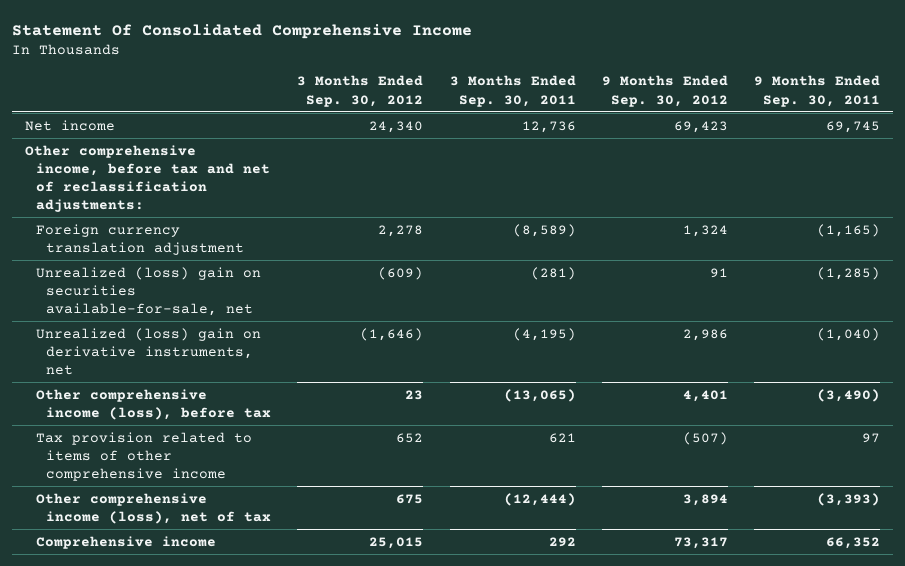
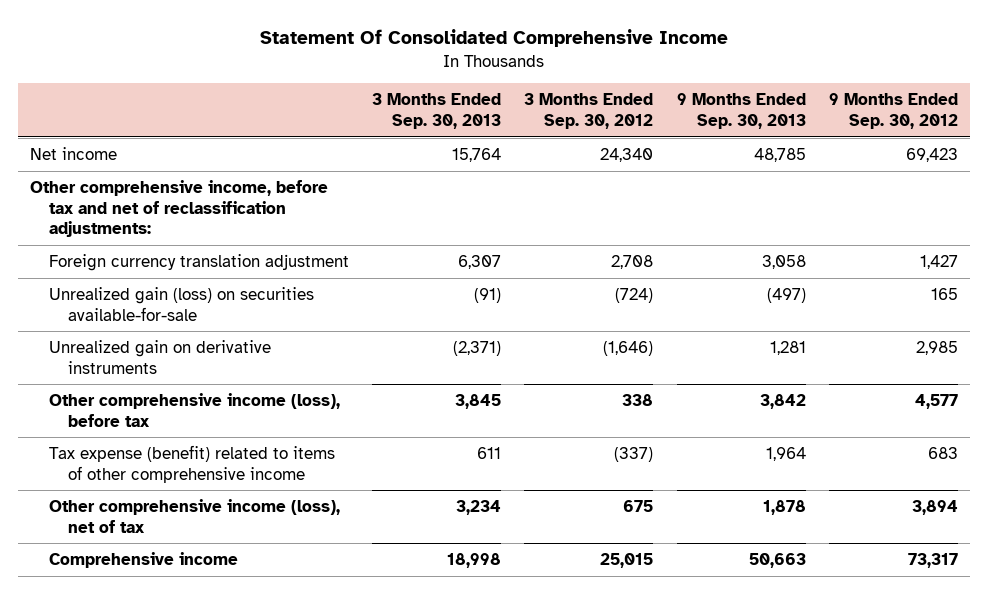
[449,75,576,107] 3 Months Ended Sep. 30, 2011 -> none
[754,75,881,107] 9 Months Ended Sep. 30, 2011 -> none
none -> [372,93,502,129] 3 Months Ended Sep. 30, 2013
none -> [676,93,806,129] 9 Months Ended Sep. 30, 2013
[378,224,424,237] 2,278 -> [611,255,654,270] 2,708
[682,224,728,237] 1,324 -> [919,255,958,270] 1,427
[35,266,261,316] Unrealized (loss) gain on securities available-for-sale, net -> [48,287,314,321] Unrealized gain (loss) on securities available-for-sale
[378,266,424,280] (609) -> [615,288,654,304] (724)
[709,267,728,278] 91 -> [930,288,958,301] 165
[35,327,261,375] Unrealized (loss) gain on derivative instruments, net -> [48,340,271,374] Unrealized gain on derivative instruments
[682,328,728,341] 2,986 -> [915,341,958,356] 2,985
[405,389,424,400] 23 -> [622,394,654,407] 338
[682,389,728,402] 4,401 -> [914,394,958,410] 4,577
[35,431,252,481] Tax provision related to items of other comprehensive income -> [48,445,335,483] Tax expense (benefit) related to items of other comprehensive income
[396,432,424,443] 652 -> [614,447,654,463] (337)
[682,431,728,445] (507) -> [927,447,958,460] 683

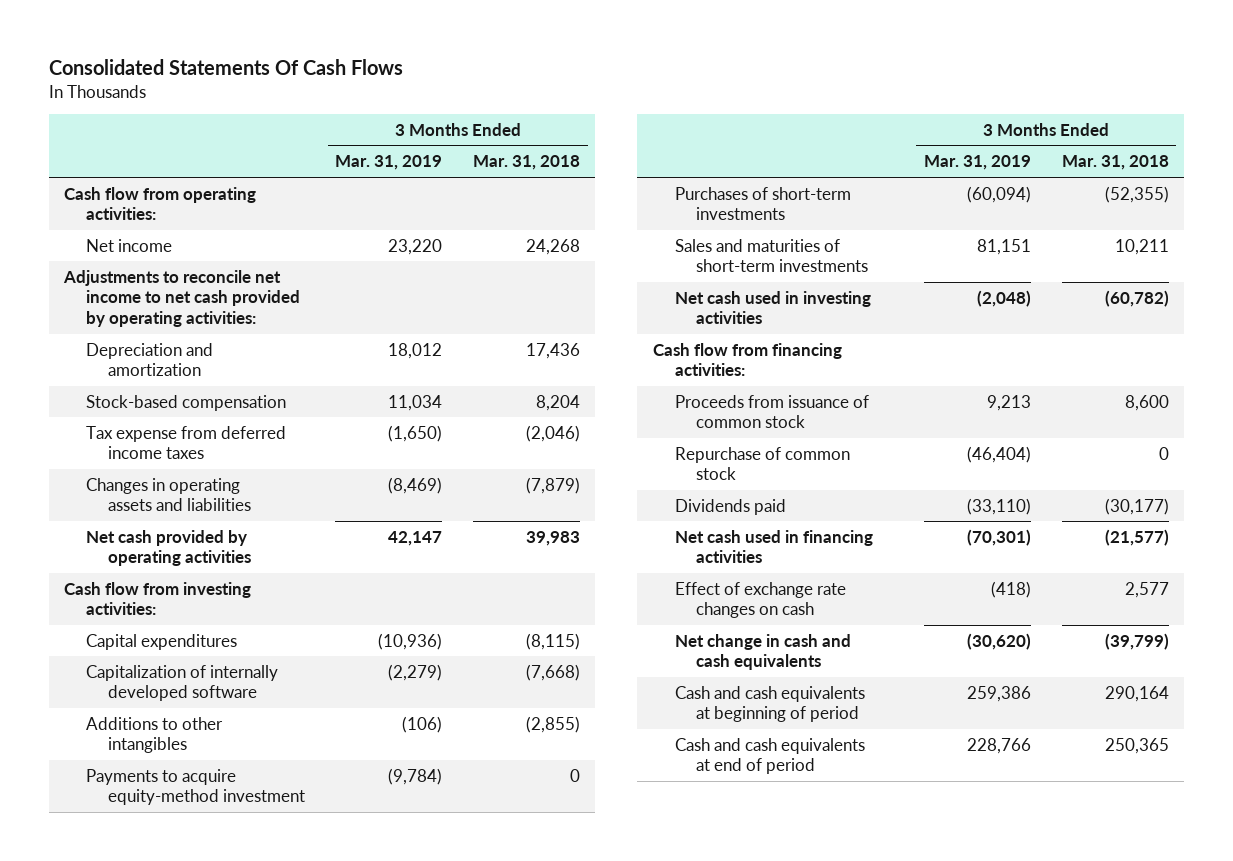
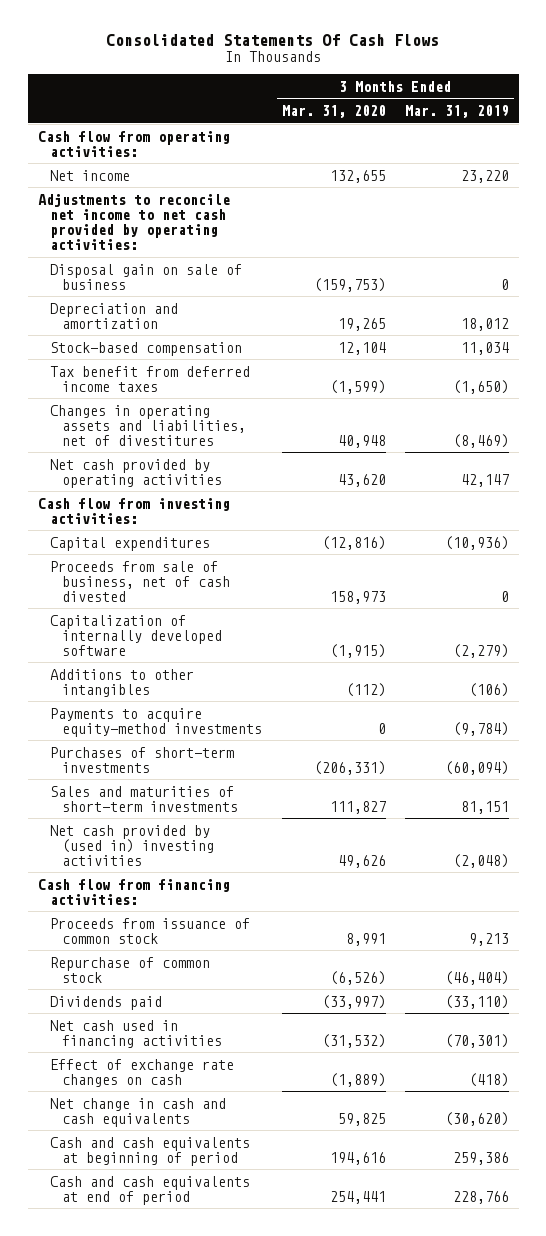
[472,155,580,171] Mar. 31, 2018 -> none
none -> [281,105,386,119] Mar. 31, 2020
none -> [49,263,242,290] Disposal gain on sale of business
[85,425,286,460] Tax expense from deferred income taxes -> [49,365,250,392] Tax benefit from deferred income taxes
[85,477,251,512] Changes in operating assets and liabilities -> [49,404,247,446] Changes in operating assets and liabilities, net of divestitures
none -> [49,560,231,602] Proceeds from sale of business, net of cash divested
[85,768,305,806] Payments to acquire equity-method investment -> [49,707,263,737] Payments to acquire equity-method investments
[674,290,871,325] Net cash used in investing activities -> [49,824,215,866] Net cash provided by (used in) investing activities

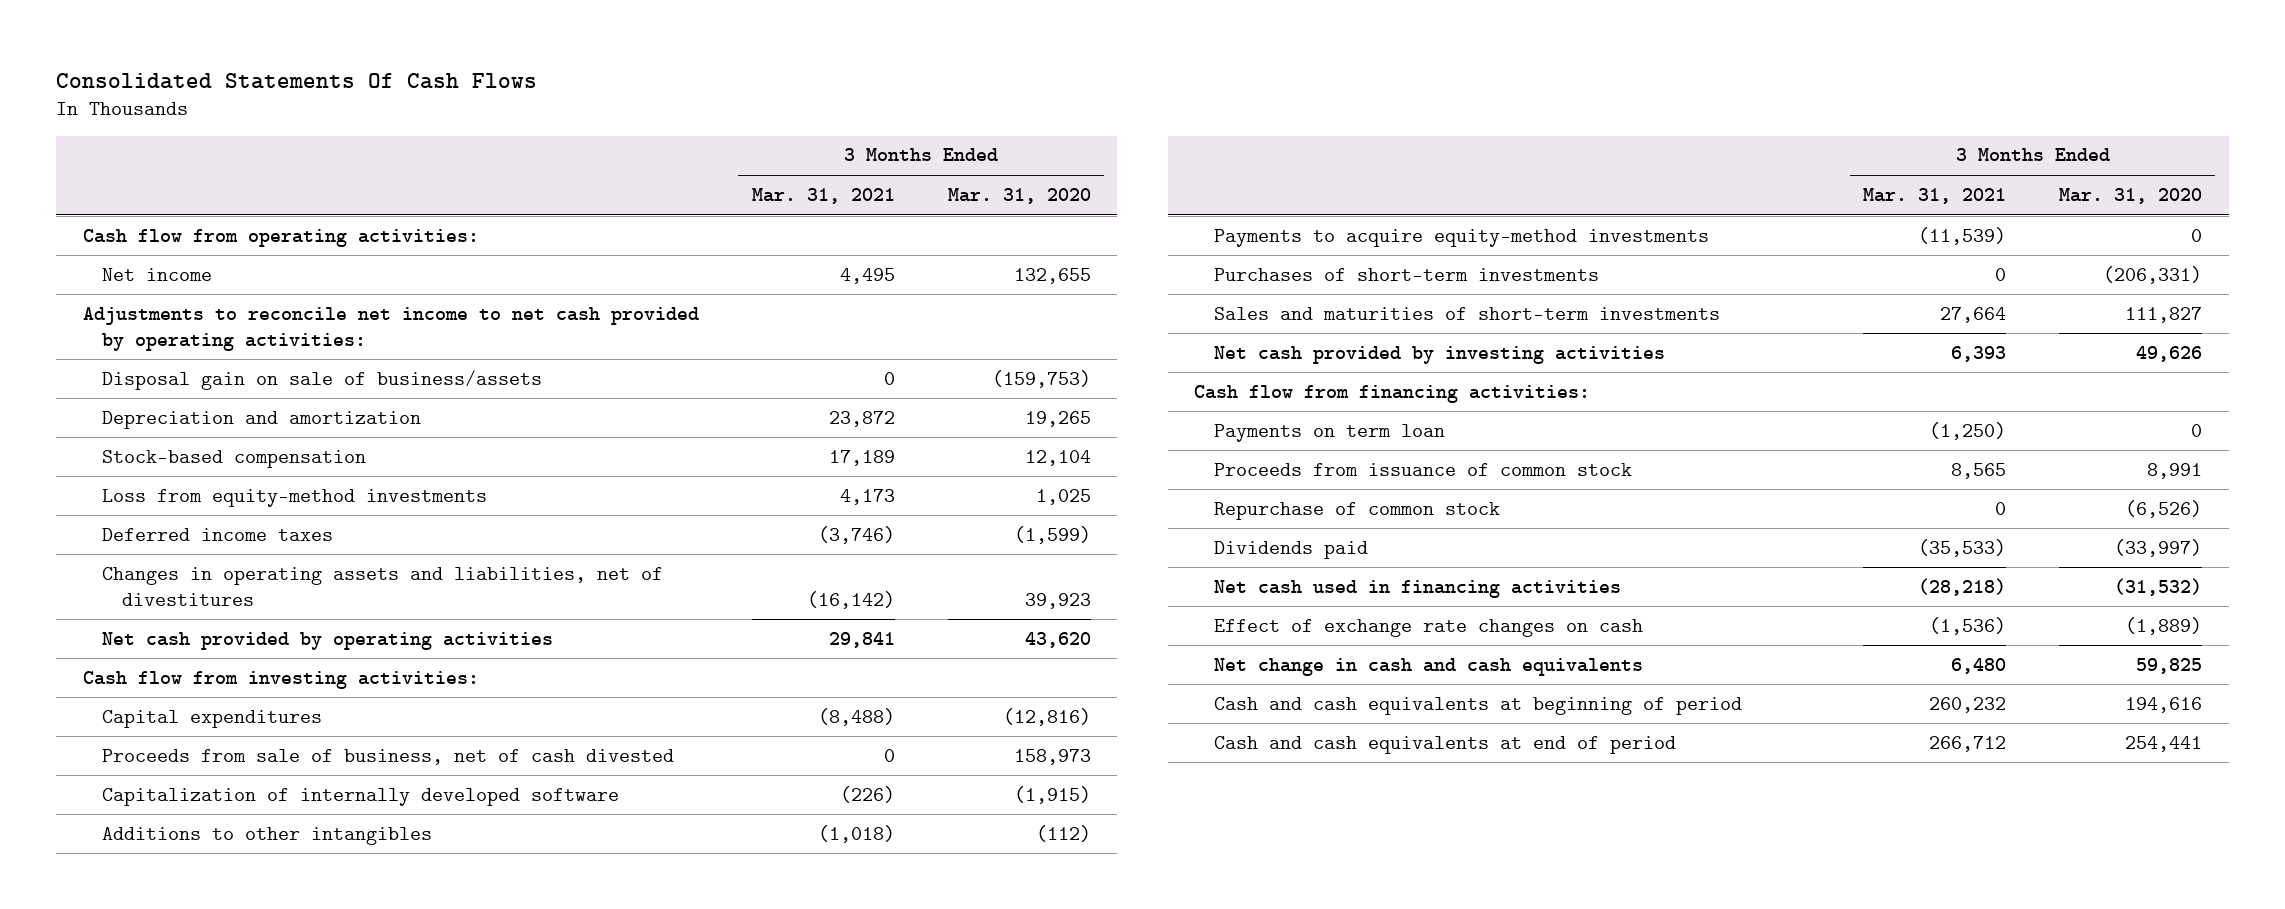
[404,105,509,119] Mar. 31, 2019 -> none
none -> [751,187,895,204] Mar. 31, 2021
[49,263,242,290] Disposal gain on sale of business -> [102,369,543,390] Disposal gain on sale of business/assets
none -> [102,488,488,507] Loss from equity-method investments
[49,365,250,392] Tax benefit from deferred income taxes -> [102,527,334,541] Deferred income taxes
[337,434,386,448] 40,948 -> [1024,592,1091,609] 39,923
[49,824,215,866] Net cash provided by (used in) investing activities -> [1213,345,1665,364] Net cash provided by investing activities
none -> [1213,423,1445,442] Payments on term loan

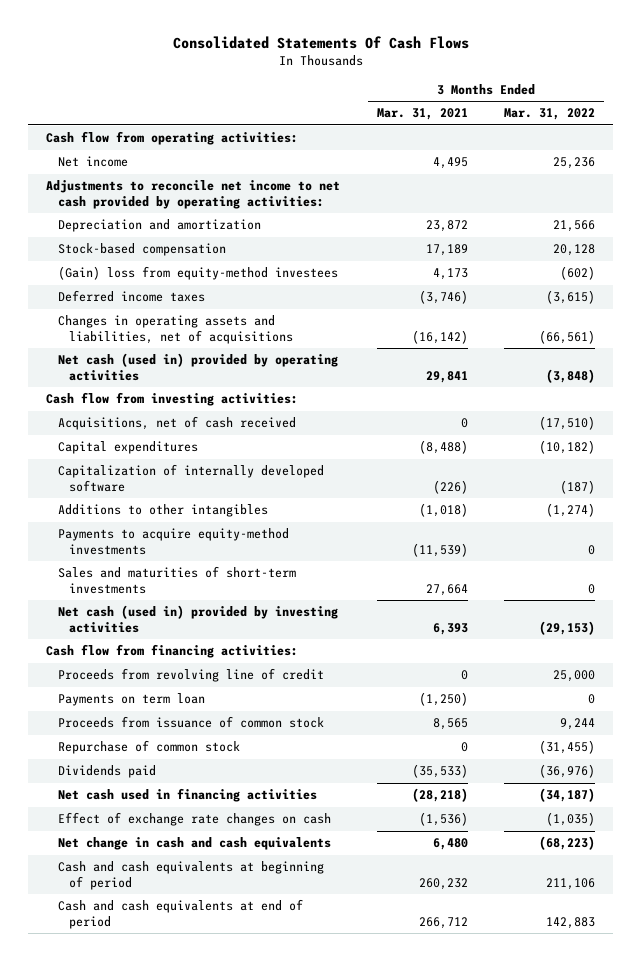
[947,187,1091,204] Mar. 31, 2020 -> none
none -> [503,108,595,121] Mar. 31, 2022
[102,369,543,390] Disposal gain on sale of business/assets -> none
[102,488,488,507] Loss from equity-method investments -> [57,266,338,281] (Gain) loss from equity-method investees
[102,566,664,606] Changes in operating assets and liabilities, net of divestitures -> [57,315,294,344] Changes in operating assets and liabilities, net of acquisitions
[102,631,554,650] Net cash provided by operating activities -> [57,353,338,381] Net cash (used in) provided by operating activities
none -> [57,416,296,431] Acquisitions, net of cash received
[102,748,675,765] Proceeds from sale of business, net of cash divested -> none
[1213,267,1599,281] Purchases of short-term investments -> none
[1213,345,1665,364] Net cash provided by investing activities -> [57,605,338,633] Net cash (used in) provided by investing activities
none -> [57,668,324,683] Proceeds from revolving line of credit

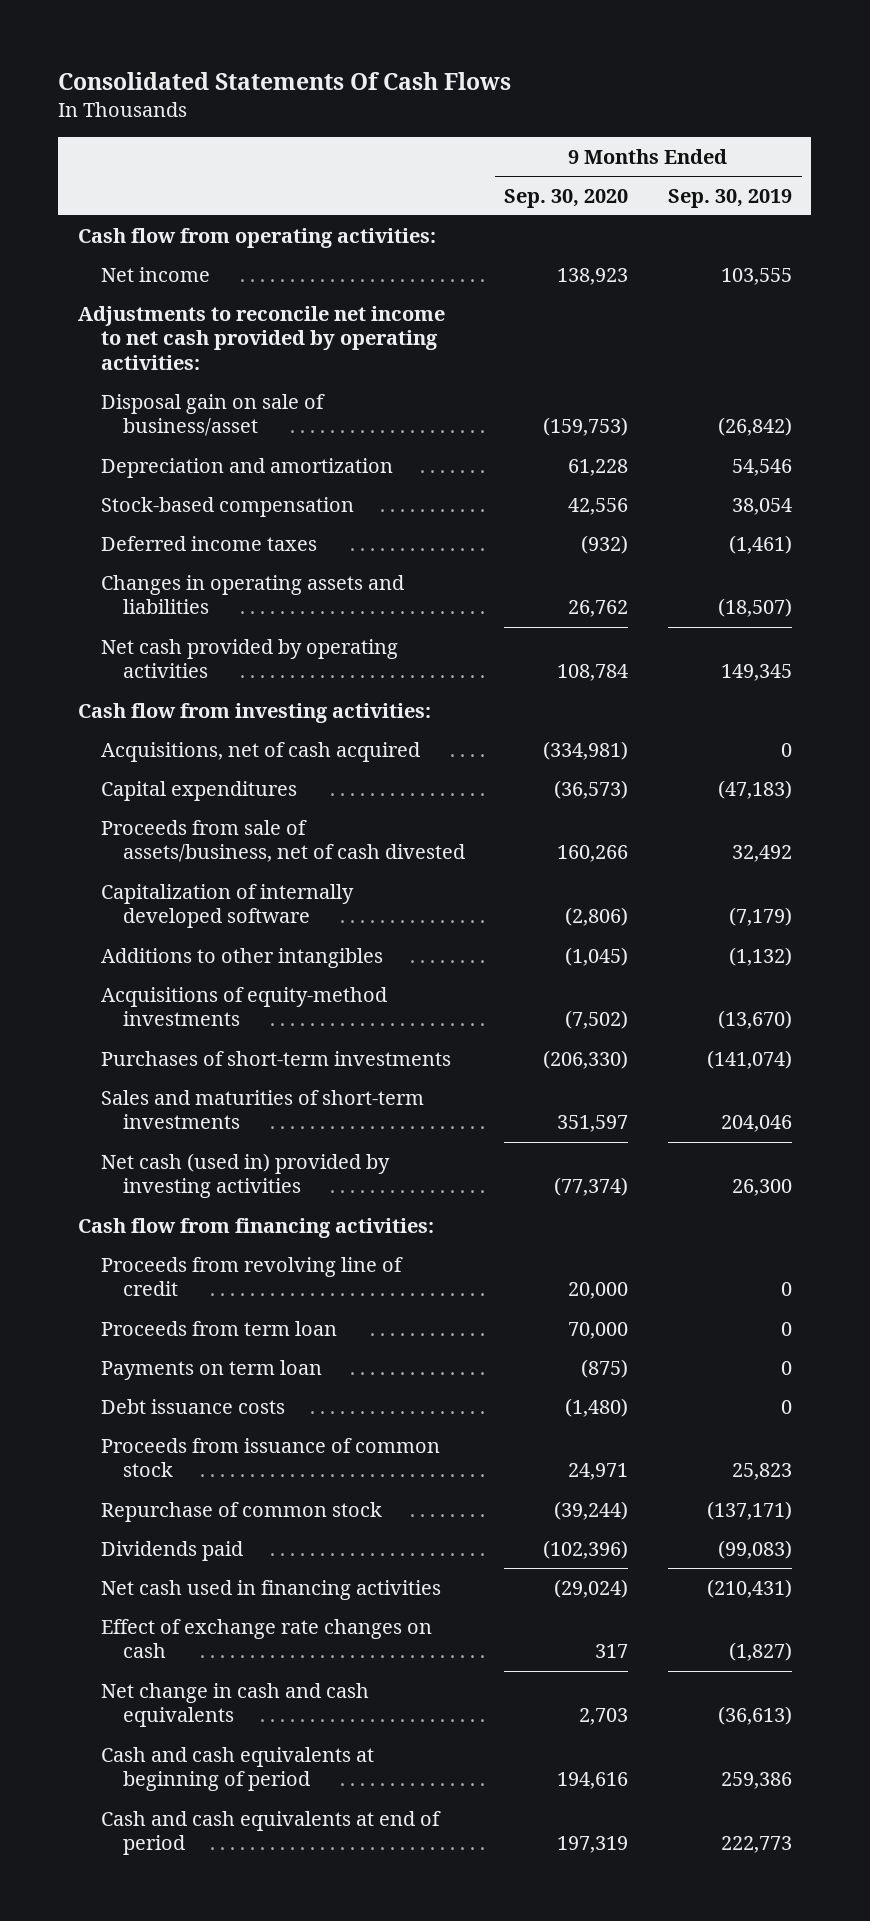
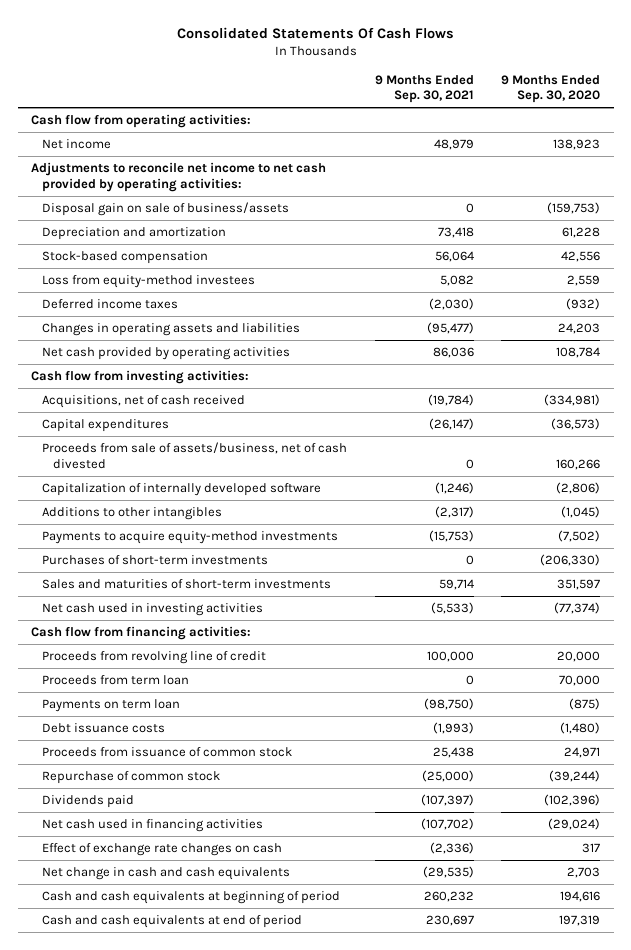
[667,188,792,208] Sep. 30, 2019 -> none
none -> [374,74,474,104] 9 Months Ended Sep. 30, 2021
[100,393,325,437] Disposal gain on sale of business/asset -> [42,201,290,216] Disposal gain on sale of business/assets
none -> [42,274,256,288] Loss from equity-method investees
[568,600,629,618] 26,762 -> [558,322,601,334] 24,203
[100,741,420,762] Acquisitions, net of cash acquired -> [42,394,246,408] Acquisitions, net of cash received
[100,986,387,1027] Acquisitions of equity-method investments -> [42,530,339,544] Payments to acquire equity-method investments
[100,1152,390,1199] Net cash (used in) provided by investing activities -> [42,602,264,616] Net cash used in investing activities

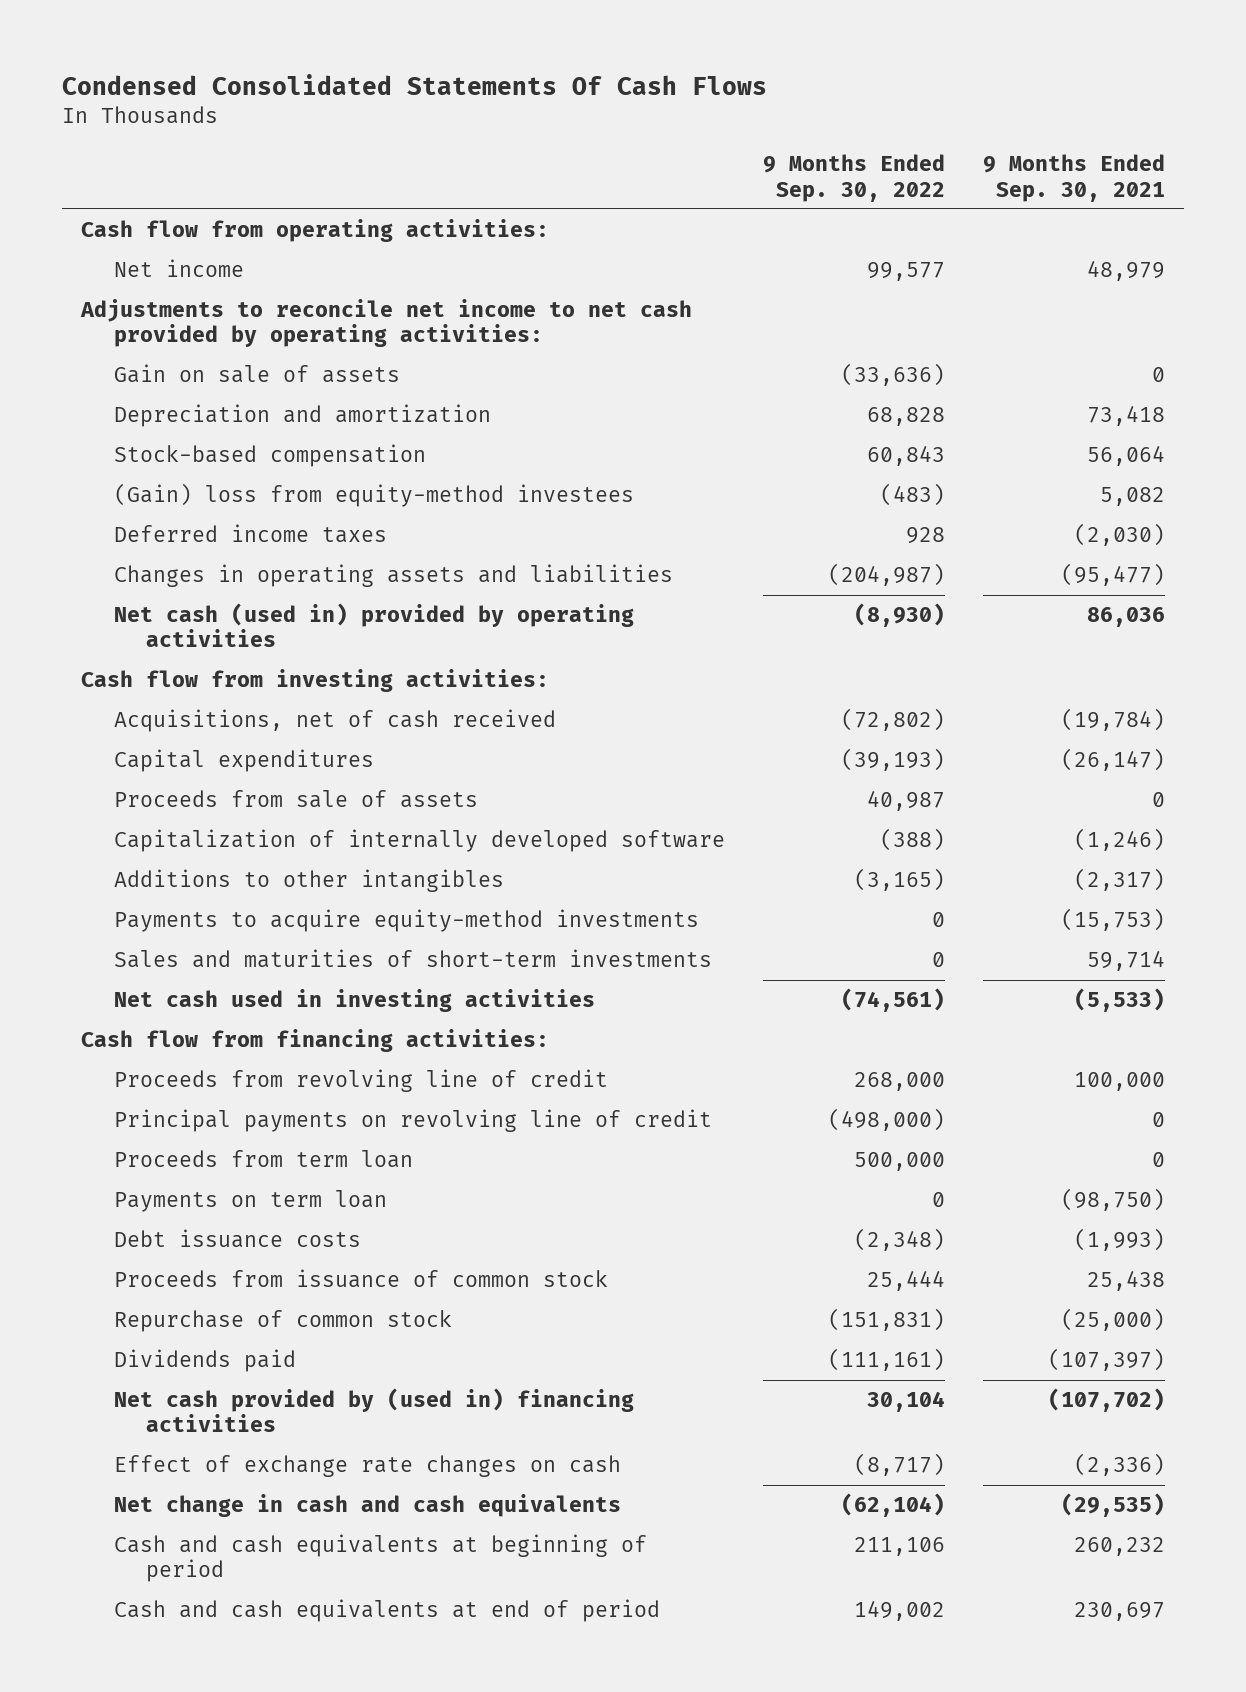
[176,26,454,39] Consolidated Statements Of Cash Flows -> [62,73,768,95] Condensed Consolidated Statements Of Cash Flows
[501,74,601,104] 9 Months Ended Sep. 30, 2020 -> none
none -> [762,154,945,202] 9 Months Ended Sep. 30, 2022
[42,201,290,216] Disposal gain on sale of business/assets -> [113,364,400,384] Gain on sale of assets
[42,274,256,288] Loss from equity-method investees -> [113,483,634,508] (Gain) loss from equity-method investees
[42,346,291,360] Net cash provided by operating activities -> [113,603,634,648] Net cash (used in) provided by operating activities
[42,441,348,469] Proceeds from sale of assets/business, net of cash divested -> [113,790,478,809] Proceeds from sale of assets
[42,554,269,565] Purchases of short-term investments -> none
none -> [113,1109,712,1133] Principal payments on revolving line of credit
[42,818,264,832] Net cash used in financing activities -> [113,1388,634,1433] Net cash provided by (used in) financing activities

